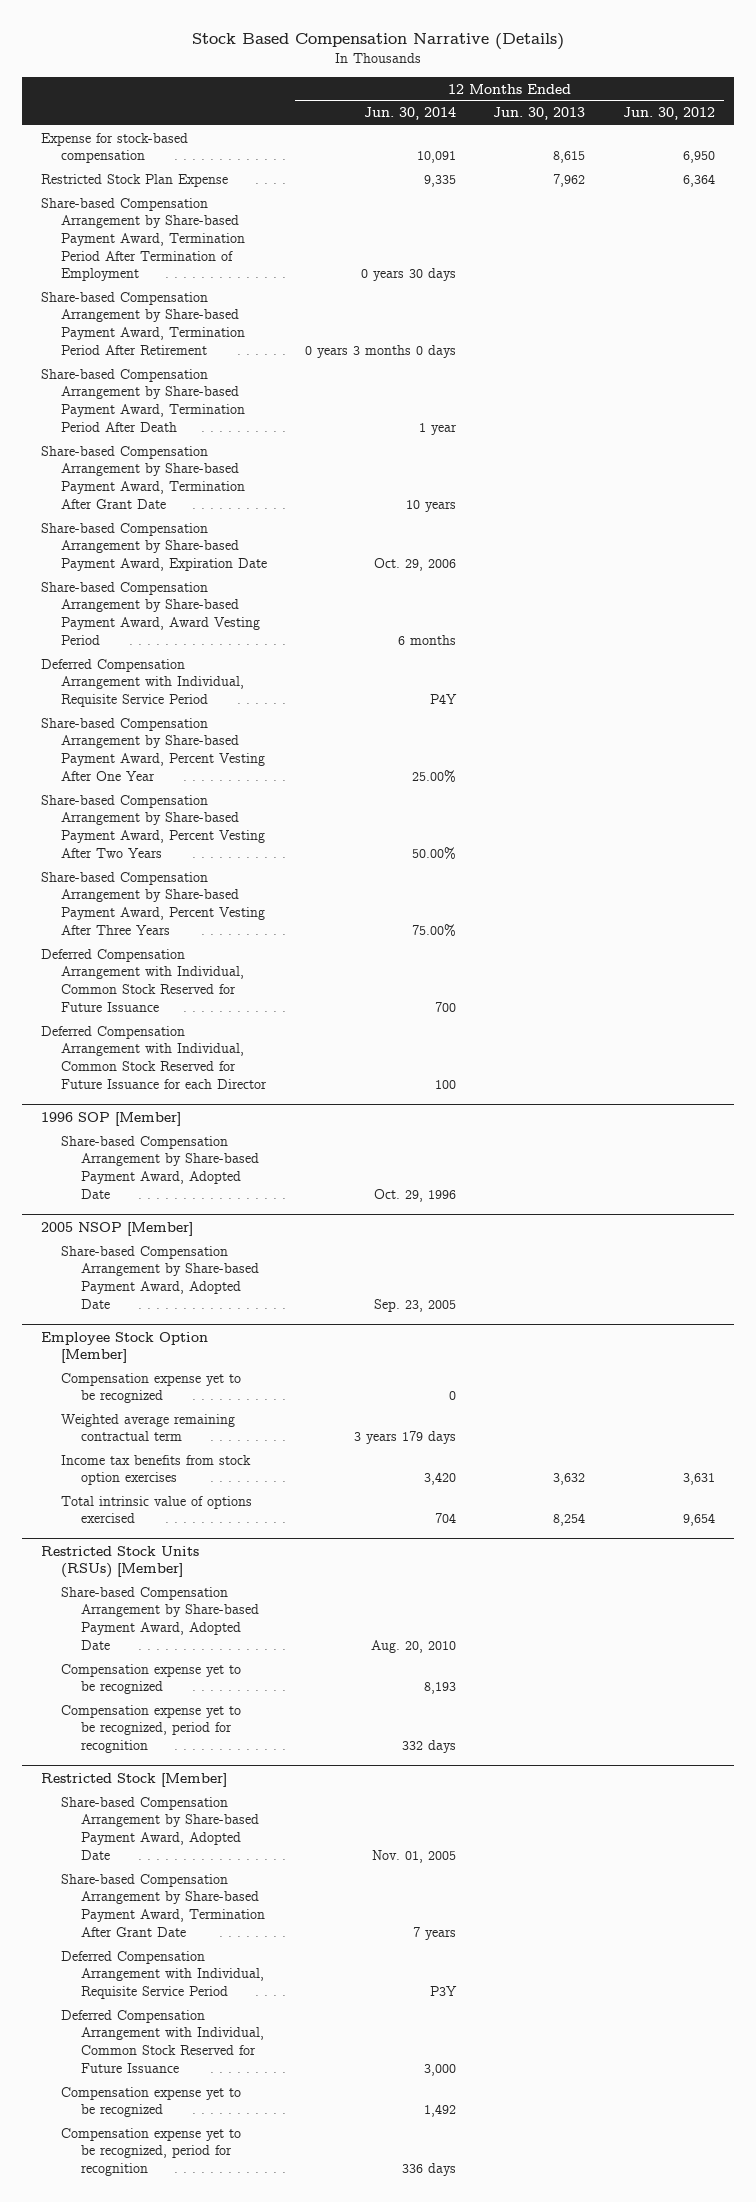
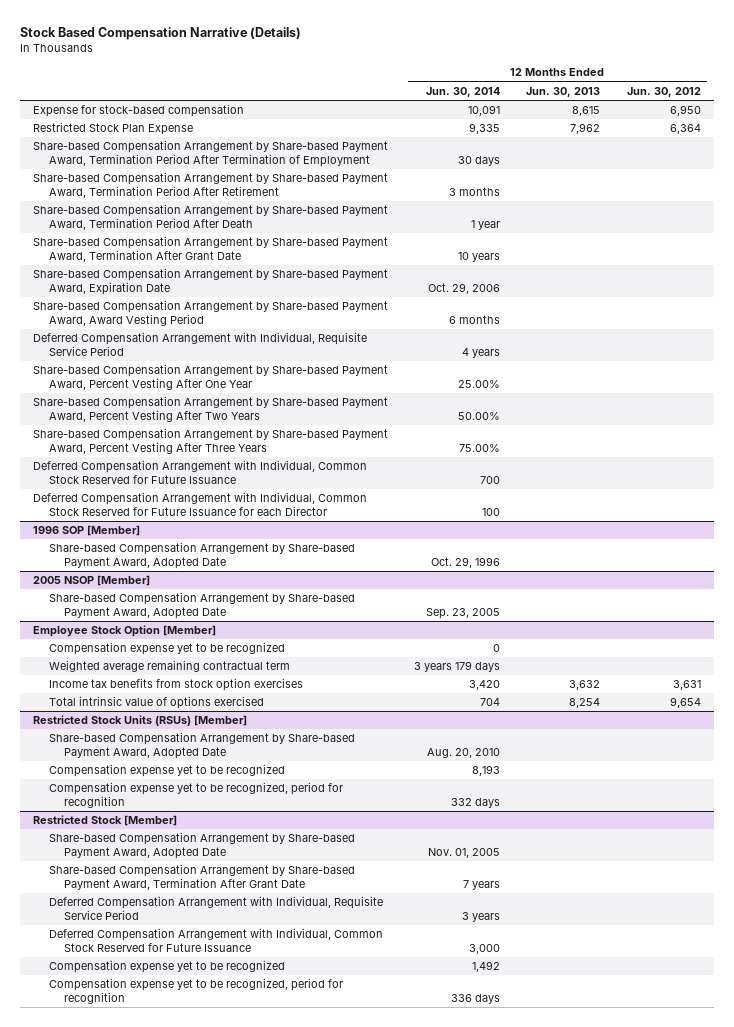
[360,268,456,282] 0 years 30 days -> [458,155,501,166] 30 days
[304,344,456,358] 0 years 3 months 0 days -> [449,186,501,196] 3 months
[429,693,457,704] P4Y -> [462,347,501,358] 4 years
[429,1985,457,1996] P3Y -> [462,911,501,922] 3 years

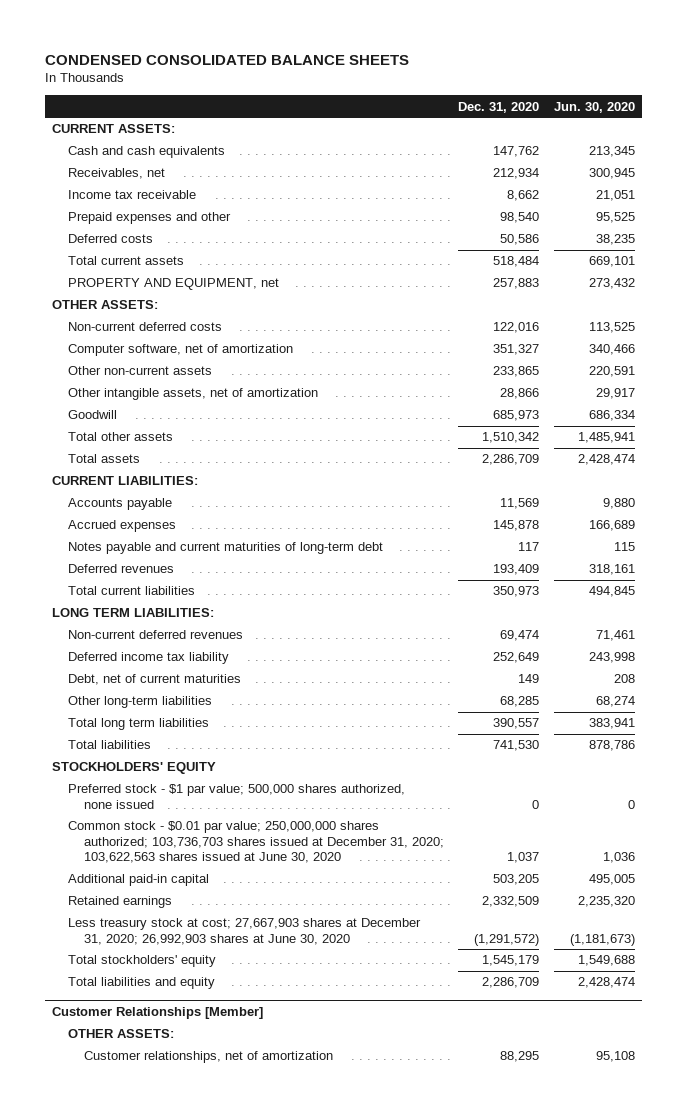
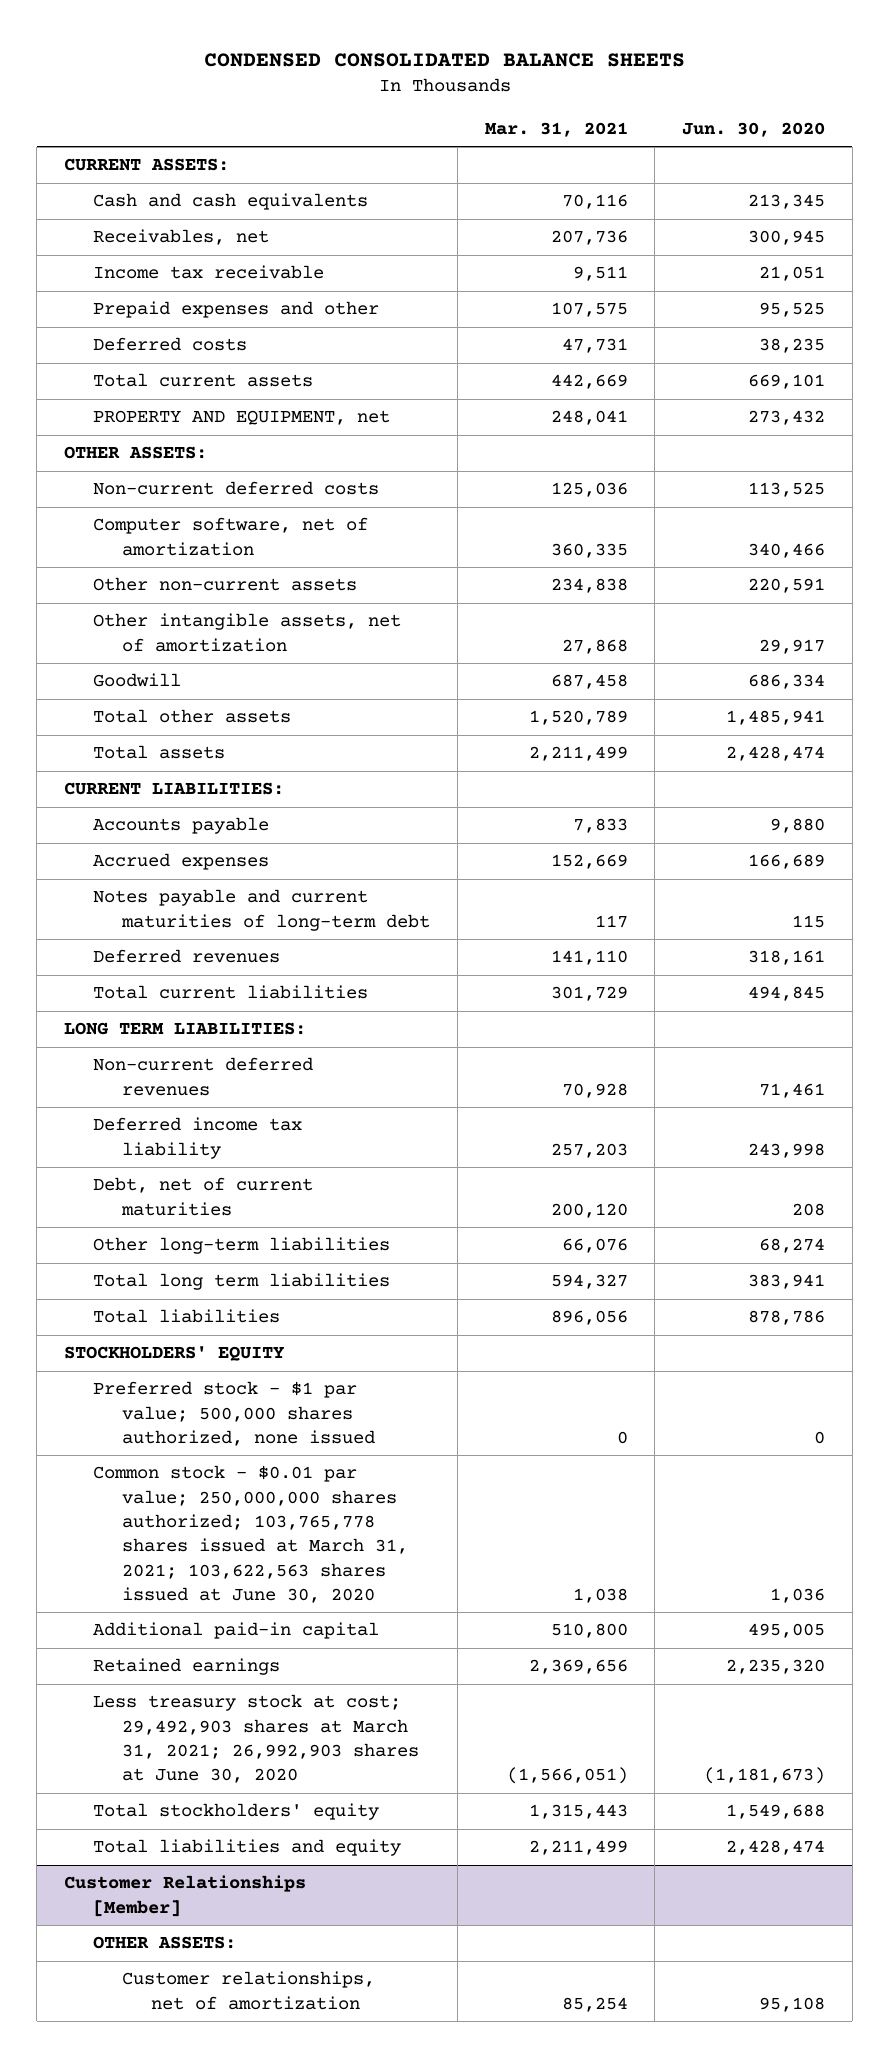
[458,101,540,113] Dec. 31, 2020 -> none
none -> [484,121,628,137] Mar. 31, 2021
[67,821,444,864] Common stock - $0.01 par value; 250,000,000 shares authorized; 103,736,703 shares issued at December 31, 2020; 103,622,563 shares issued at June 30, 2020 -> [93,1465,409,1603] Common stock - $0.01 par value; 250,000,000 shares authorized; 103,765,778 shares issued at March 31, 2021; 103,622,563 shares issued at June 30, 2020
[67,918,421,945] Less treasury stock at cost; 27,667,903 shares at December 31, 2020; 26,992,903 shares at June 30, 2020 -> [93,1694,420,1784] Less treasury stock at cost; 29,492,903 shares at March 31, 2021; 26,992,903 shares at June 30, 2020

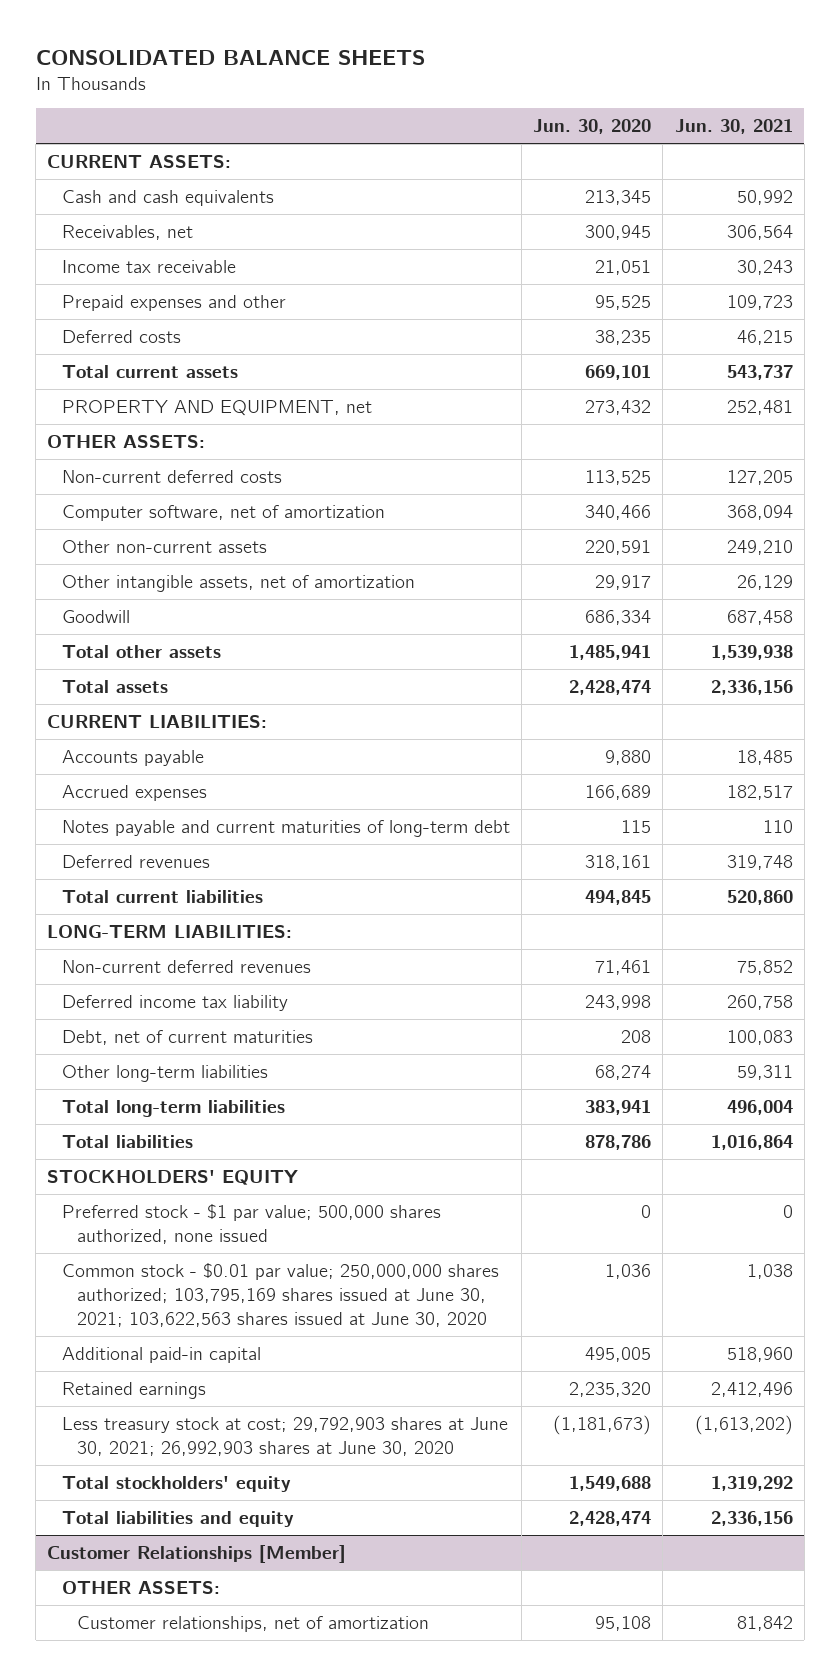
[203,52,685,67] CONDENSED CONSOLIDATED BALANCE SHEETS -> [35,49,425,65] CONSOLIDATED BALANCE SHEETS
[484,121,628,137] Mar. 31, 2021 -> none
none -> [674,119,793,135] Jun. 30, 2021
[63,1022,306,1036] LONG TERM LIABILITIES: -> [47,924,293,938] LONG-TERM LIABILITIES:
[93,1273,391,1291] Total long term liabilities -> [62,1099,286,1117] Total long-term liabilities
[93,1465,409,1603] Common stock - $0.01 par value; 250,000,000 shares authorized; 103,765,778 shares issued at March 31, 2021; 103,622,563 shares issued at June 30, 2020 -> [62,1262,500,1328] Common stock - $0.01 par value; 250,000,000 shares authorized; 103,795,169 shares issued at June 30, 2021; 103,622,563 shares issued at June 30, 2020
[93,1694,420,1784] Less treasury stock at cost; 29,492,903 shares at March 31, 2021; 26,992,903 shares at June 30, 2020 -> [62,1416,509,1456] Less treasury stock at cost; 29,792,903 shares at June 30, 2021; 26,992,903 shares at June 30, 2020

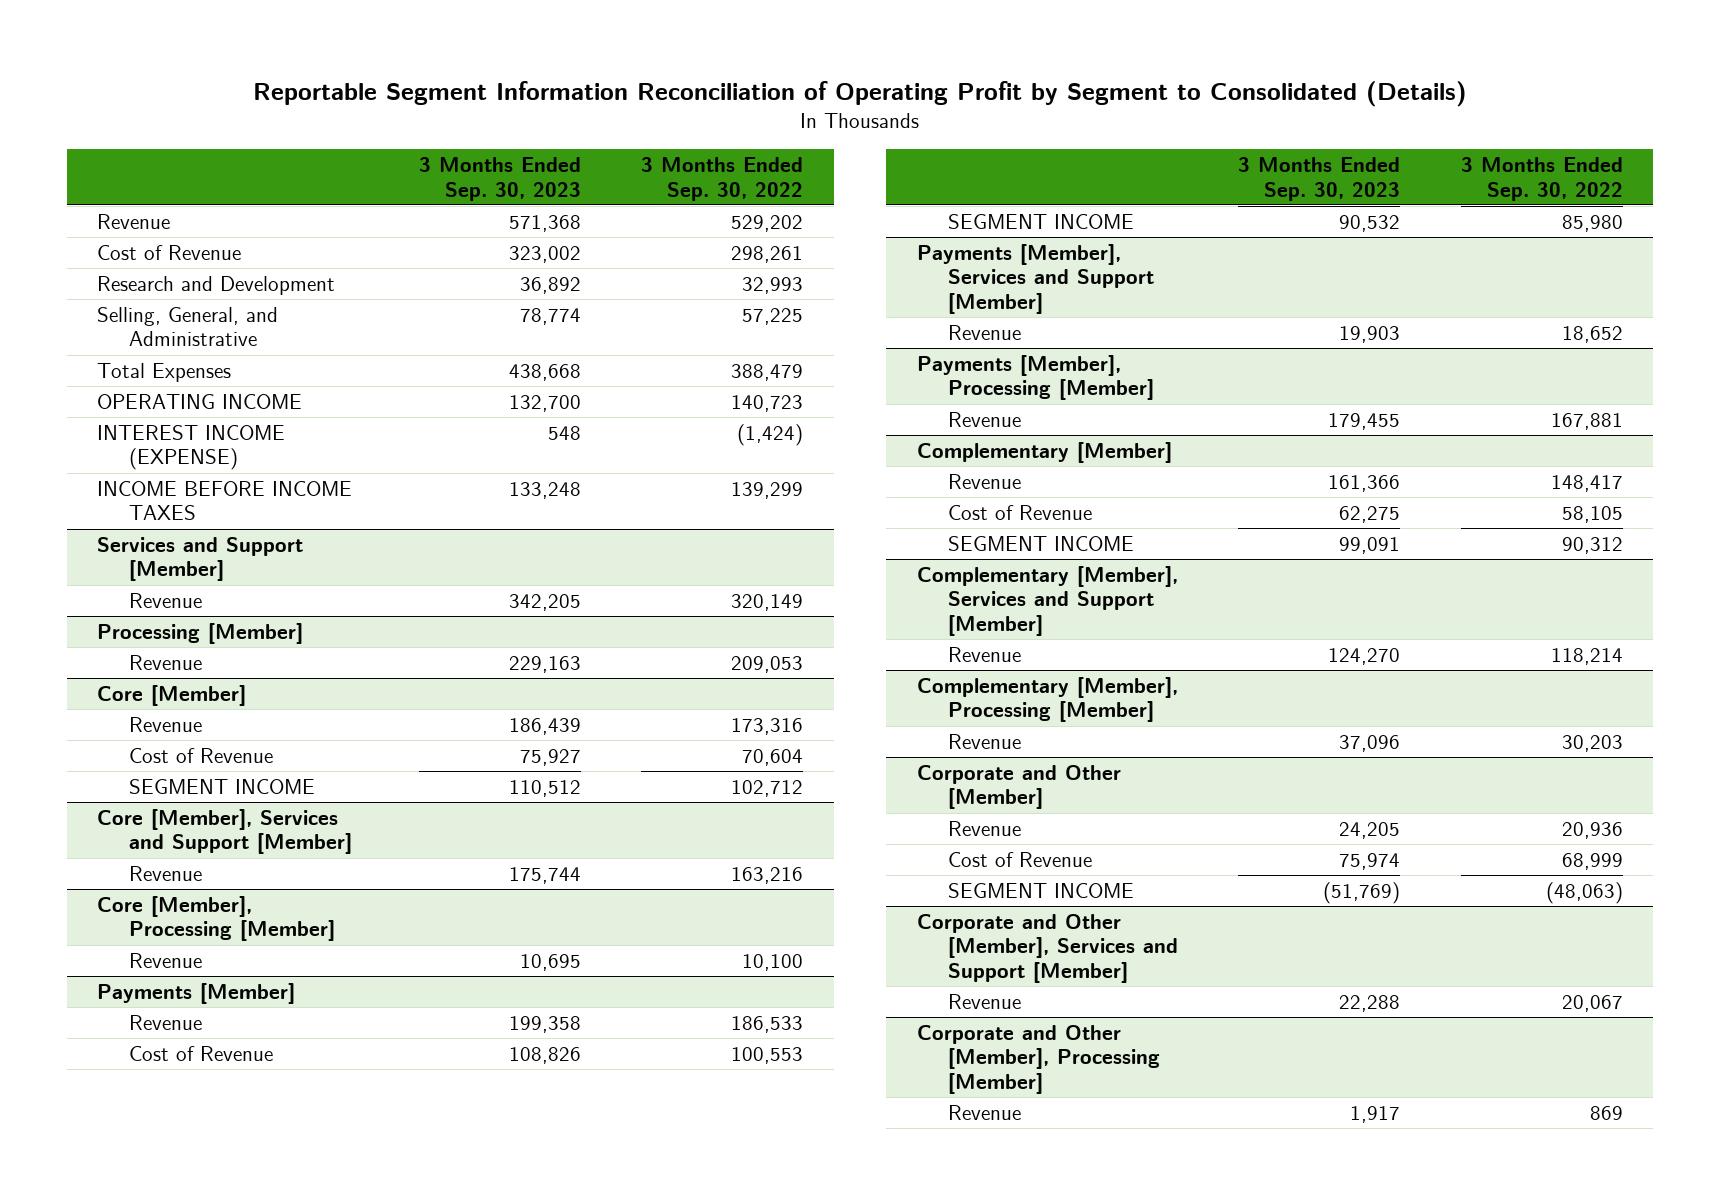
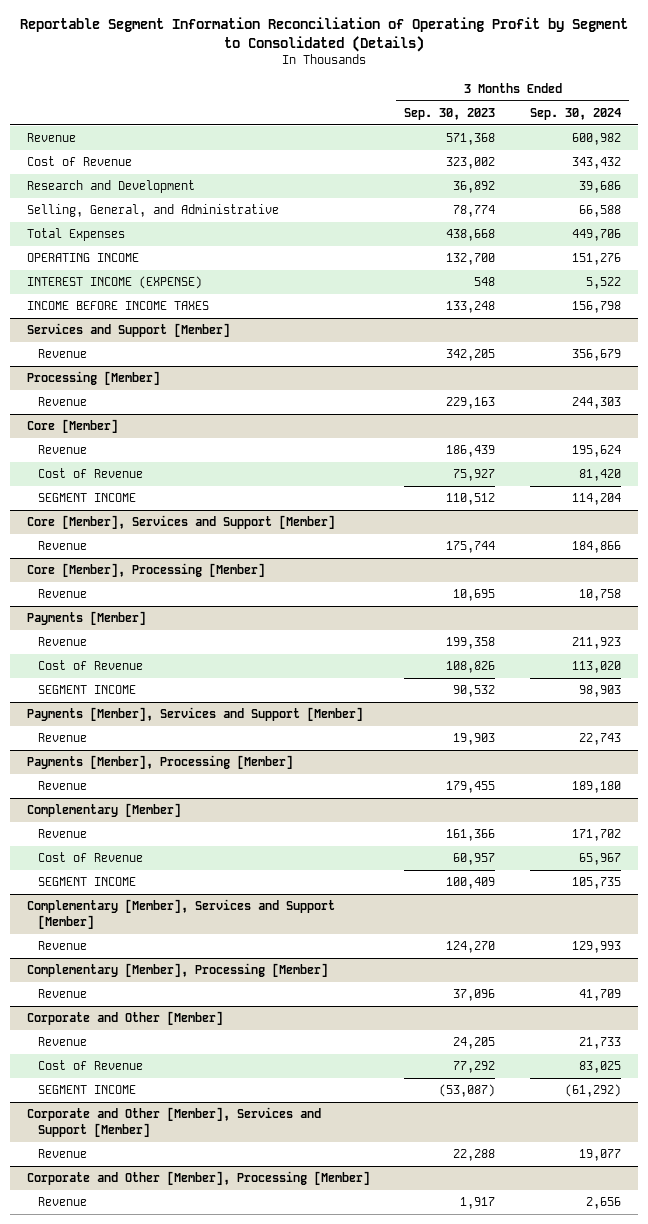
[641,157,804,201] 3 Months Ended Sep. 30, 2022 -> none
none -> [529,107,621,120] Sep. 30, 2024
[1339,506,1401,524] 62,275 -> [453,853,496,866] 60,957
[1339,537,1401,555] 99,091 -> [446,877,496,890] 100,409
[1339,853,1401,871] 75,974 -> [453,1061,496,1074] 77,292
[1323,882,1401,905] (51,769) -> [439,1084,496,1098] (53,087)

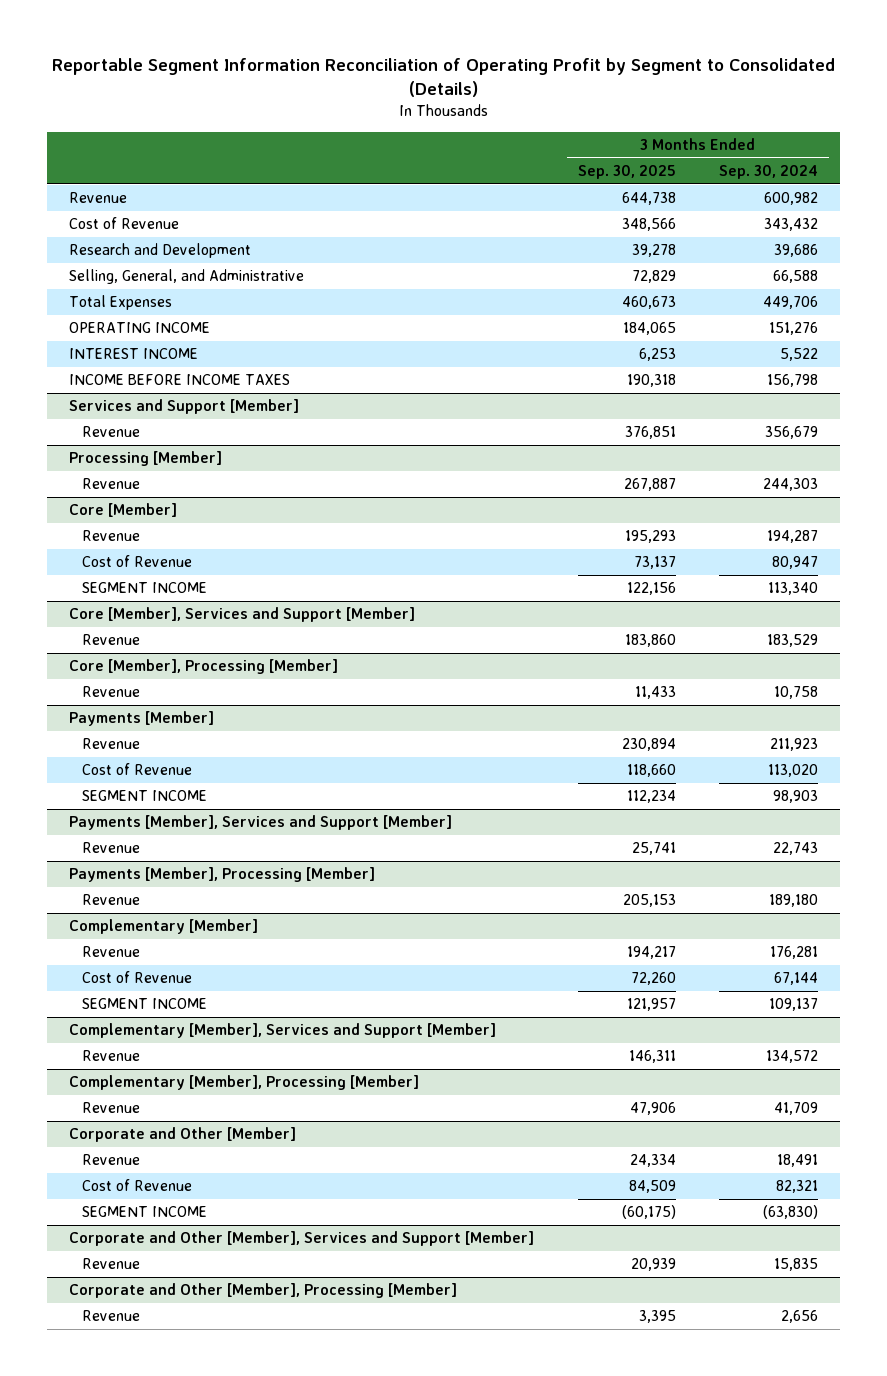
[404,107,496,120] Sep. 30, 2023 -> none
none -> [577,165,676,180] Sep. 30, 2025
[27,276,203,290] INTEREST INCOME (EXPENSE) -> [68,348,198,360] INTEREST INCOME
[571,445,621,458] 195,624 -> [767,530,819,544] 194,287
[578,469,621,482] 81,420 -> [772,556,819,570] 80,947
[571,493,621,506] 114,204 -> [768,582,819,596] 113,340
[571,541,621,554] 184,866 -> [767,634,819,648] 183,529
[571,829,621,842] 171,702 -> [770,946,819,960] 176,281
[578,853,621,866] 65,967 -> [774,972,819,986] 67,144
[571,877,621,890] 105,735 -> [769,998,819,1012] 109,137
[571,941,621,954] 129,993 -> [766,1050,819,1064] 134,572
[578,1037,621,1050] 21,733 -> [777,1154,819,1168] 18,491
[578,1061,621,1074] 83,025 -> [776,1180,819,1194] 82,321
[564,1084,621,1098] (61,292) -> [763,1205,819,1220] (63,830)
[578,1149,621,1162] 19,077 -> [774,1258,819,1272] 15,835

